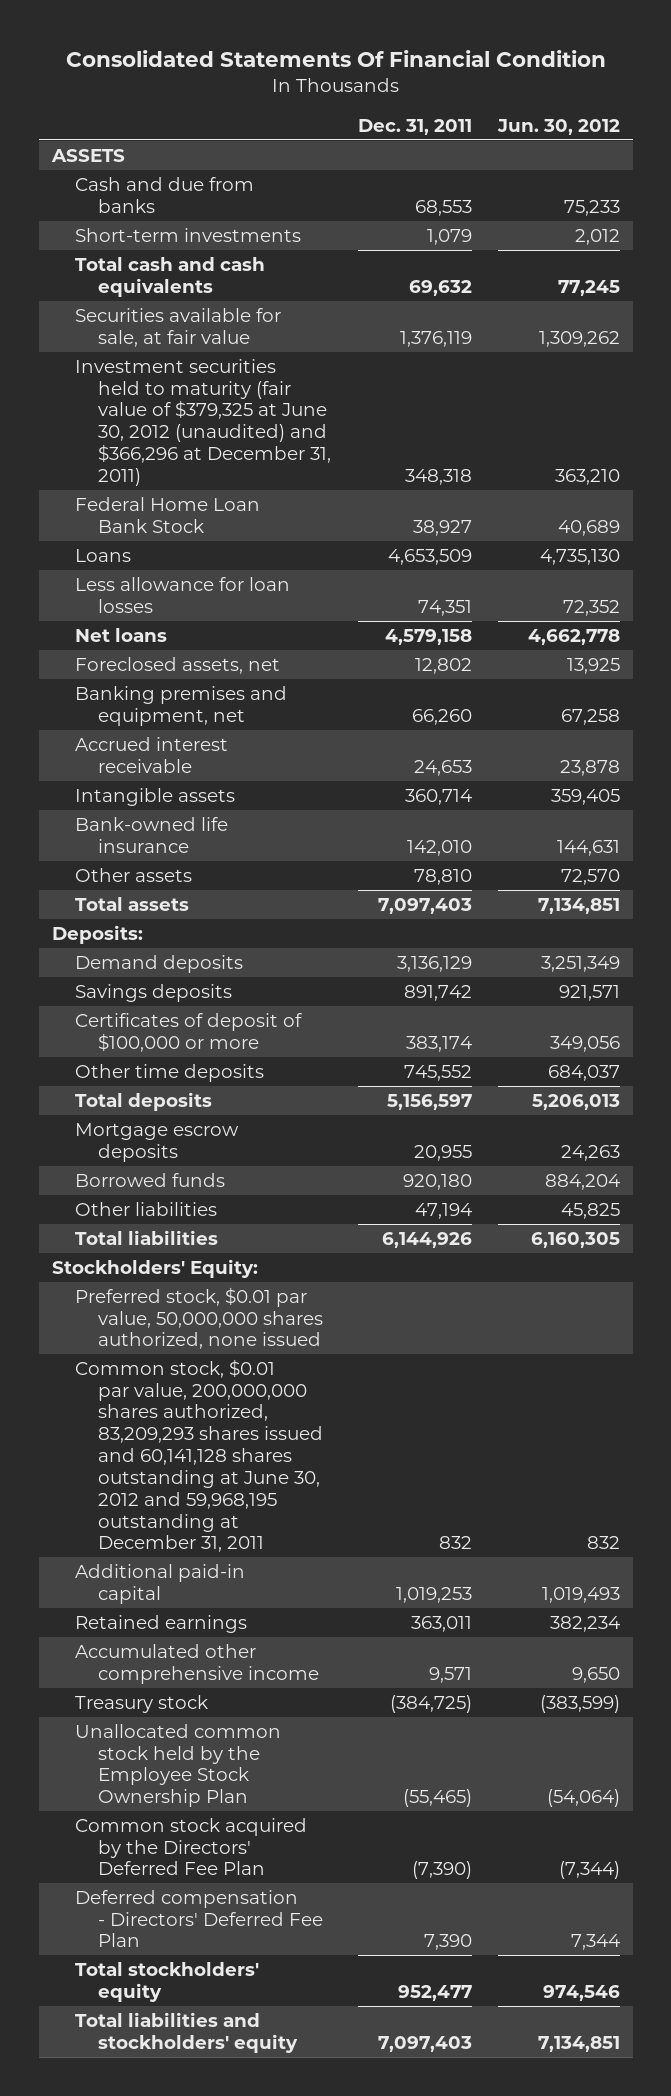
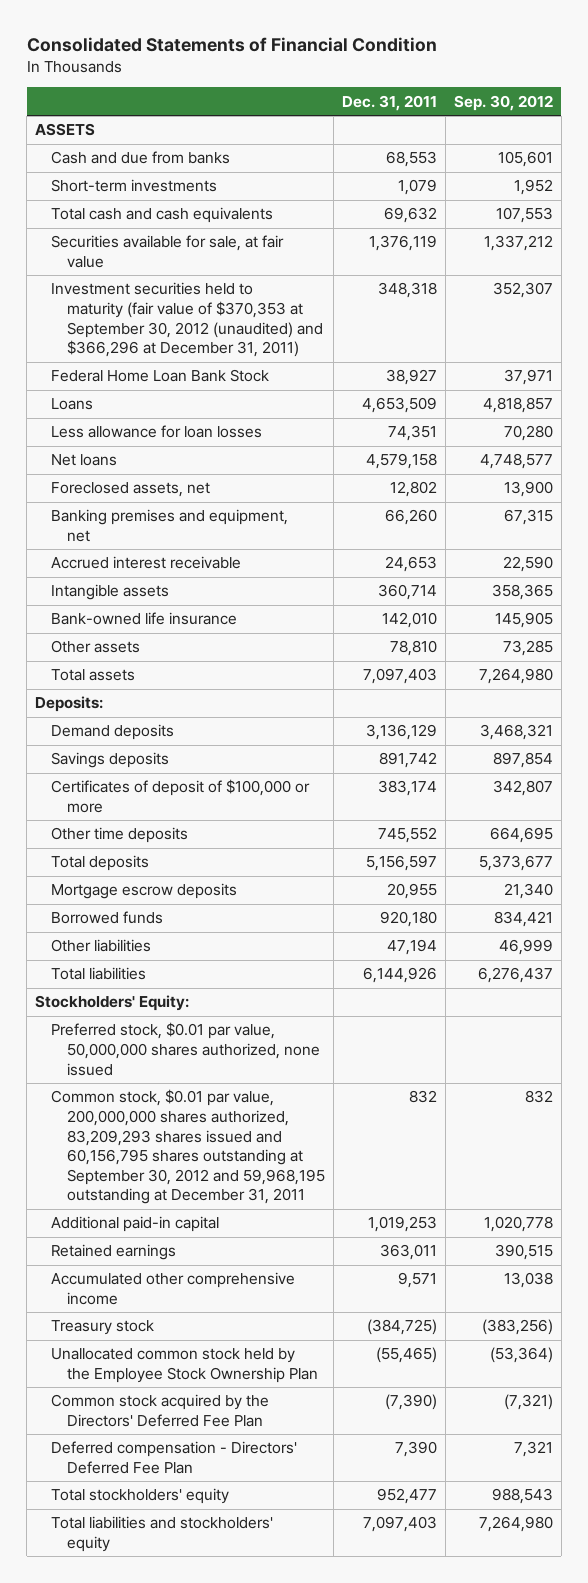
[65,50,606,68] Consolidated Statements Of Financial Condition -> [26,36,437,52] Consolidated Statements of Financial Condition
[496,118,620,135] Jun. 30, 2012 -> none
none -> [453,94,553,111] Sep. 30, 2012
[75,358,332,486] Investment securities held to maturity (fair value of $379,325 at June 30, 2012 (unaudited) and $366,296 at December 31, 2011) -> [50,282,323,358] Investment securities held to maturity (fair value of $370,353 at September 30, 2012 (unaudited) and $366,296 at December 31, 2011)
[75,1358,324,1553] Common stock, $0.01 par value, 200,000,000 shares authorized, 83,209,293 shares issued and 60,141,128 shares outstanding at June 30, 2012 and 59,968,195 outstanding at December 31, 2011 -> [50,1089,325,1205] Common stock, $0.01 par value, 200,000,000 shares authorized, 83,209,293 shares issued and 60,156,795 shares outstanding at September 30, 2012 and 59,968,195 outstanding at December 31, 2011

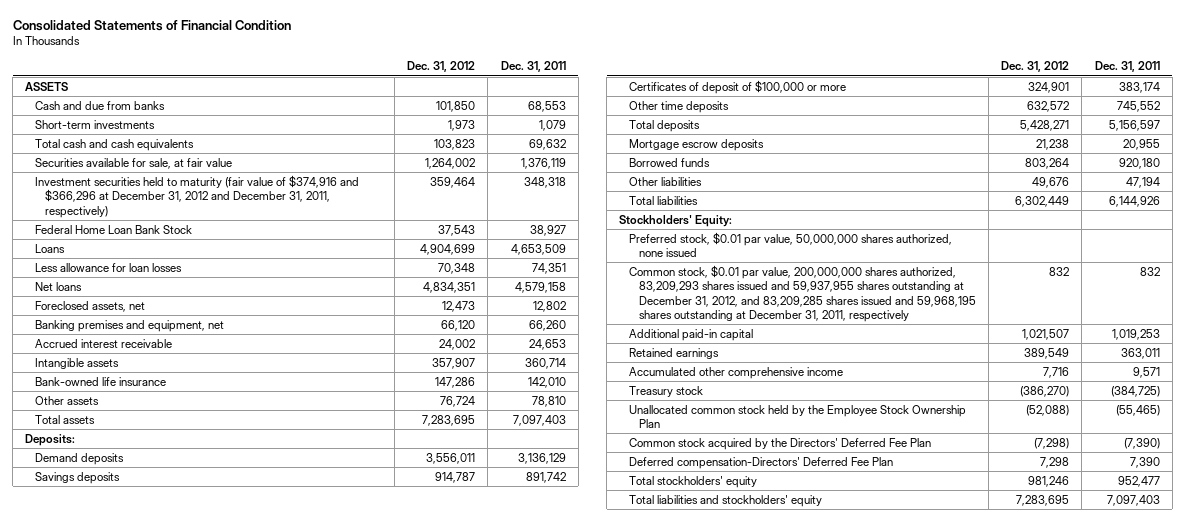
[453,94,553,111] Sep. 30, 2012 -> none
none -> [407,61,476,73] Dec. 31, 2012
[50,282,323,358] Investment securities held to maturity (fair value of $370,353 at September 30, 2012 (unaudited) and $366,296 at December 31, 2011) -> [35,174,360,218] Investment securities held to maturity (fair value of $374,916 and $366,296 at December 31, 2012 and December 31, 2011, respectively)
[50,1089,325,1205] Common stock, $0.01 par value, 200,000,000 shares authorized, 83,209,293 shares issued and 60,156,795 shares outstanding at September 30, 2012 and 59,968,195 outstanding at December 31, 2011 -> [629,264,976,322] Common stock, $0.01 par value, 200,000,000 shares authorized, 83,209,293 shares issued and 59,937,955 shares outstanding at December 31, 2012, and 83,209,285 shares issued and 59,968,195 shares outstanding at December 31, 2011, respectively
[50,1441,297,1474] Deferred compensation - Directors' Deferred Fee Plan -> [629,456,894,469] Deferred compensation-Directors' Deferred Fee Plan

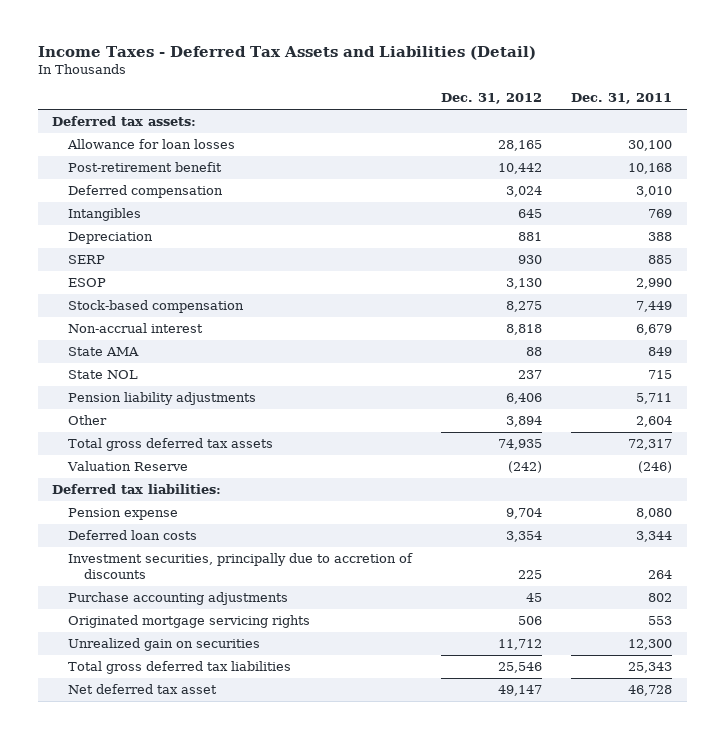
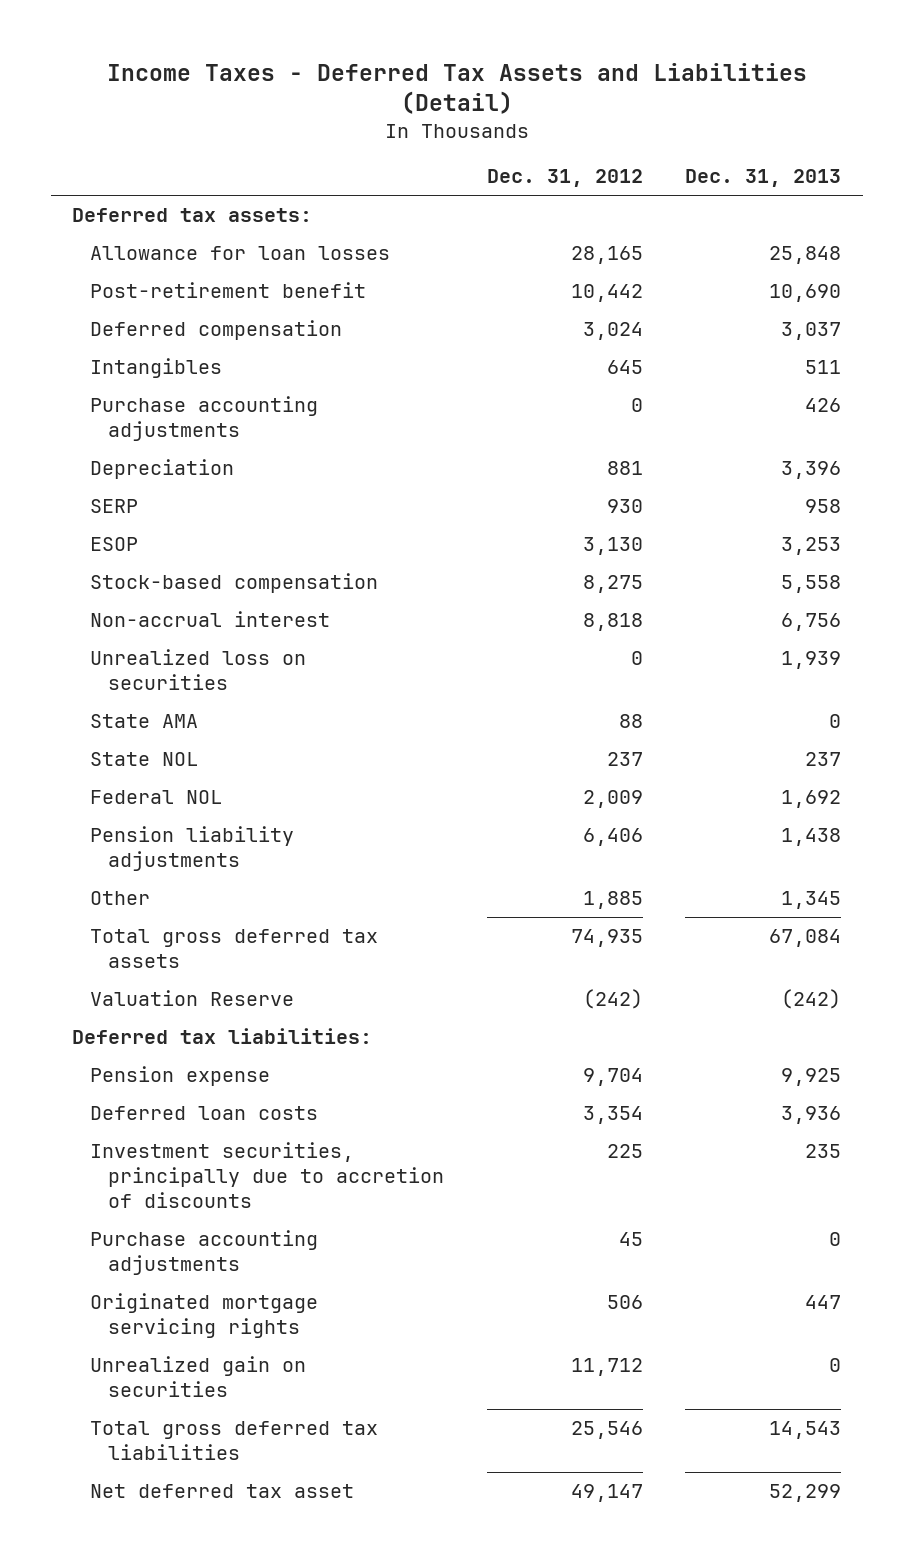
[570,93,672,105] Dec. 31, 2011 -> none
none -> [685,169,842,188] Dec. 31, 2013
none -> [90,396,319,441] Purchase accounting adjustments
none -> [90,649,307,690] Unrealized loss on securities
none -> [90,790,223,805] Federal NOL
[505,416,542,428] 3,894 -> [582,891,643,910] 1,885

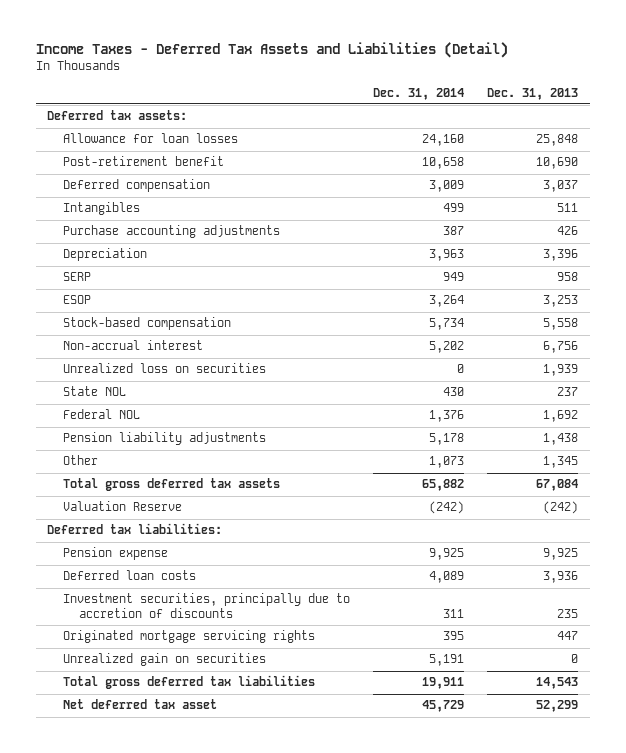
[486,169,643,188] Dec. 31, 2012 -> none
none -> [373,87,465,100] Dec. 31, 2014
[90,714,199,729] State AMA -> none
[90,1230,319,1275] Purchase accounting adjustments -> none

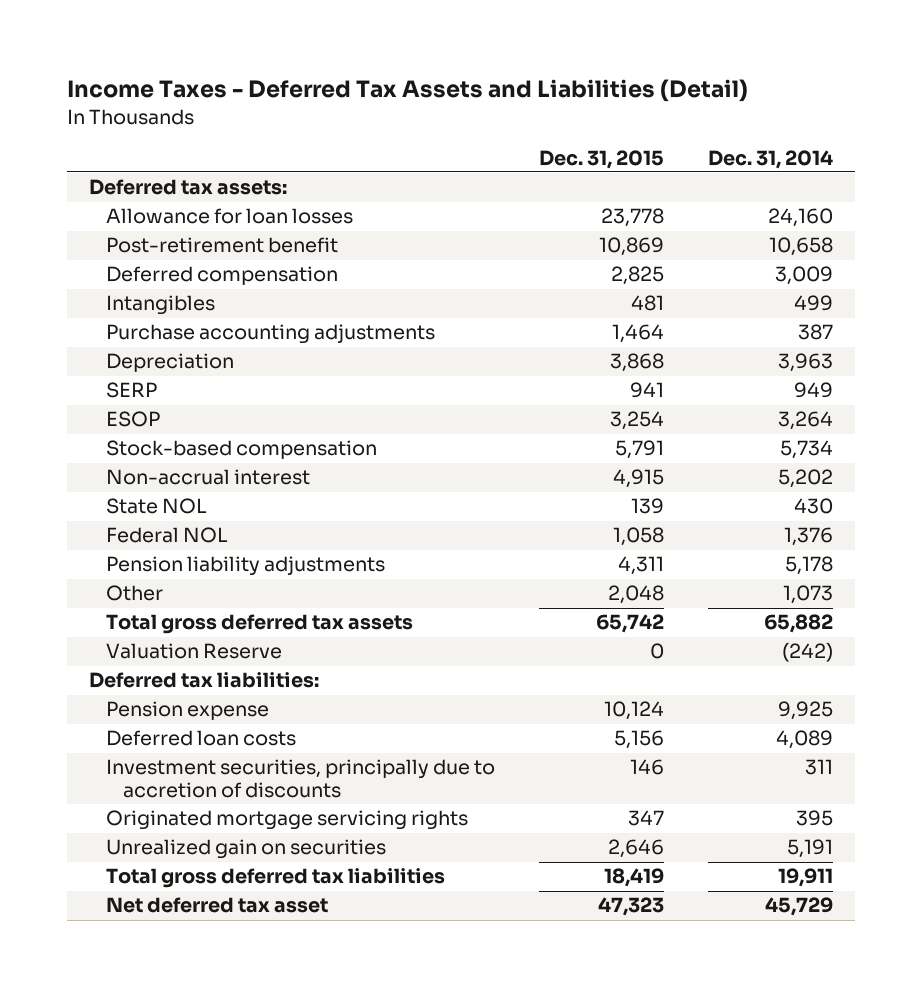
[487,87,579,100] Dec. 31, 2013 -> none
none -> [539,149,665,169] Dec. 31, 2015
[63,363,267,374] Unrealized loss on securities -> none

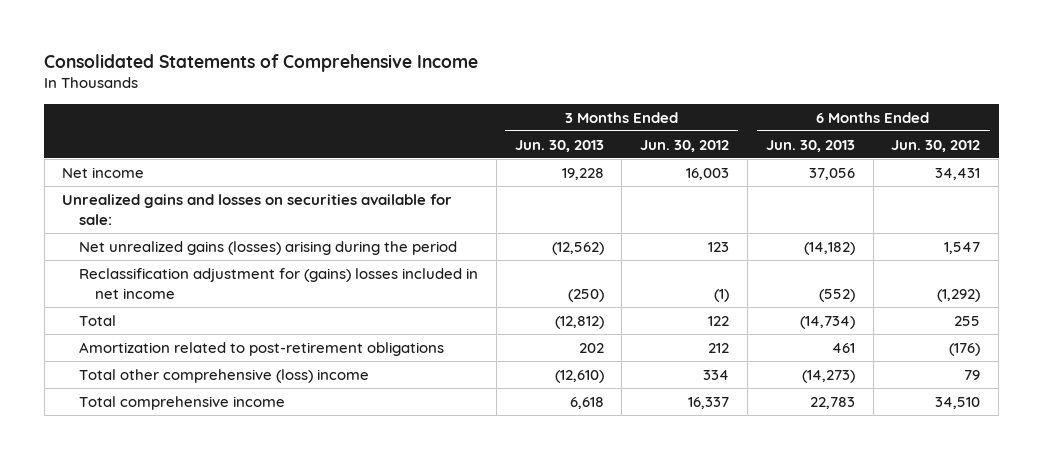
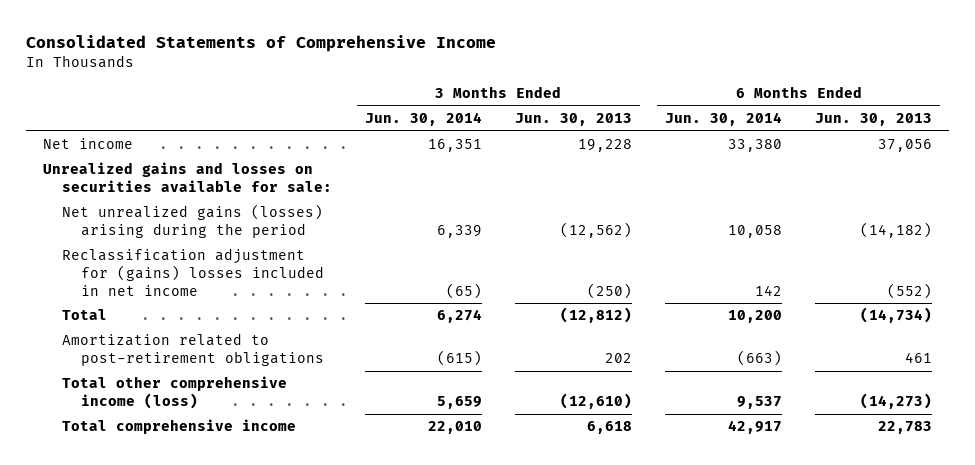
[640,139,730,152] Jun. 30, 2012 -> none
[891,139,981,152] Jun. 30, 2012 -> none
none -> [364,112,482,127] Jun. 30, 2014
none -> [664,112,782,127] Jun. 30, 2014
[78,368,369,383] Total other comprehensive (loss) income -> [61,376,287,409] Total other comprehensive income (loss)

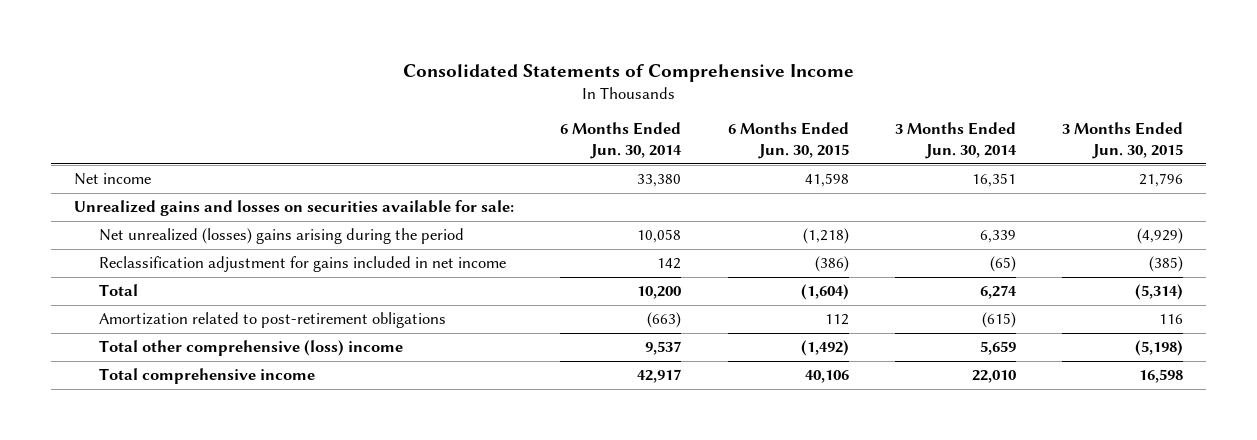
[514,113,632,127] Jun. 30, 2013 -> none
[815,113,933,127] Jun. 30, 2013 -> none
none -> [727,122,849,160] 6 Months Ended Jun. 30, 2015
none -> [1062,122,1184,160] 3 Months Ended Jun. 30, 2015
[61,204,323,238] Net unrealized gains (losses) arising during the period -> [99,228,465,245] Net unrealized (losses) gains arising during the period
[61,248,324,296] Reclassification adjustment for (gains) losses included in net income -> [99,256,507,273] Reclassification adjustment for gains included in net income
[61,376,287,409] Total other comprehensive income (loss) -> [99,340,404,357] Total other comprehensive (loss) income

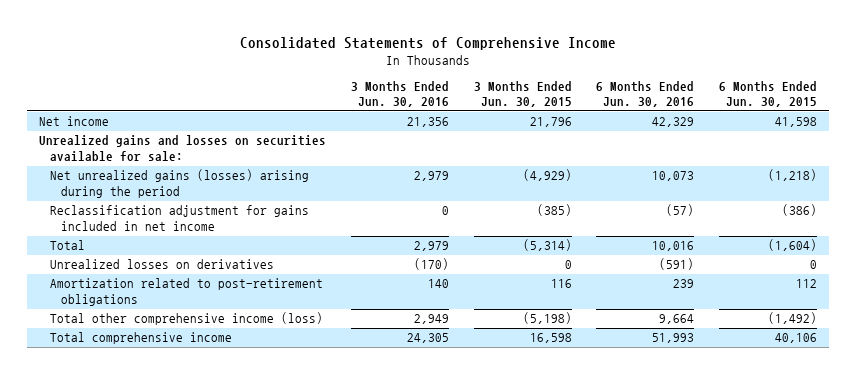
[560,122,683,160] 6 Months Ended Jun. 30, 2014 -> none
[894,122,1017,160] 3 Months Ended Jun. 30, 2014 -> none
none -> [351,80,450,108] 3 Months Ended Jun. 30, 2016
none -> [596,80,695,108] 6 Months Ended Jun. 30, 2016
[99,228,465,245] Net unrealized (losses) gains arising during the period -> [50,169,310,199] Net unrealized gains (losses) arising during the period
none -> [50,259,275,270] Unrealized losses on derivatives
[99,340,404,357] Total other comprehensive (loss) income -> [50,312,324,326] Total other comprehensive income (loss)

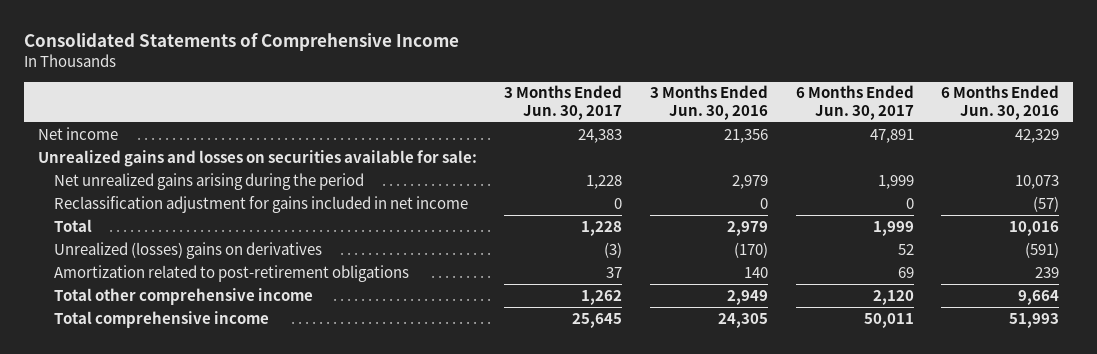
[473,80,572,108] 3 Months Ended Jun. 30, 2015 -> none
[719,80,818,108] 6 Months Ended Jun. 30, 2015 -> none
none -> [504,85,623,121] 3 Months Ended Jun. 30, 2017
none -> [795,85,914,121] 6 Months Ended Jun. 30, 2017
[50,169,310,199] Net unrealized gains (losses) arising during the period -> [53,172,364,190] Net unrealized gains arising during the period
[50,259,275,270] Unrealized losses on derivatives -> [53,241,322,259] Unrealized (losses) gains on derivatives
[50,312,324,326] Total other comprehensive income (loss) -> [53,287,313,305] Total other comprehensive income

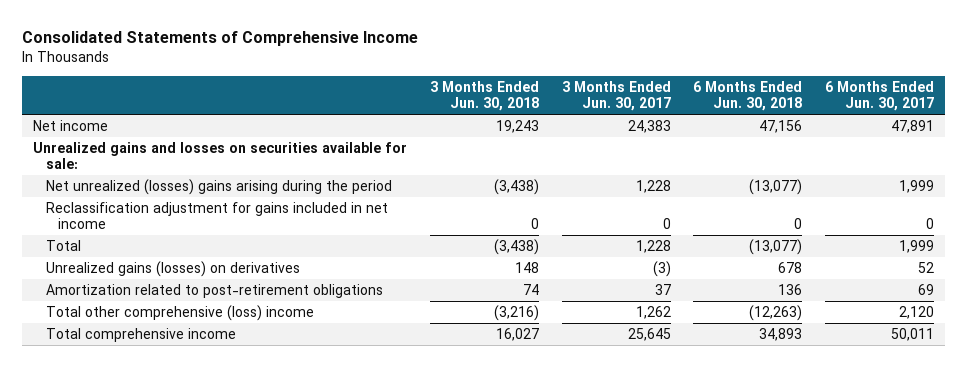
[649,85,768,121] 3 Months Ended Jun. 30, 2016 -> none
[941,85,1060,121] 6 Months Ended Jun. 30, 2016 -> none
none -> [429,80,539,112] 3 Months Ended Jun. 30, 2018
none -> [693,80,803,112] 6 Months Ended Jun. 30, 2018
[53,172,364,190] Net unrealized gains arising during the period -> [45,179,392,196] Net unrealized (losses) gains arising during the period
[53,241,322,259] Unrealized (losses) gains on derivatives -> [45,261,300,278] Unrealized gains (losses) on derivatives
[53,287,313,305] Total other comprehensive income -> [45,305,314,322] Total other comprehensive (loss) income

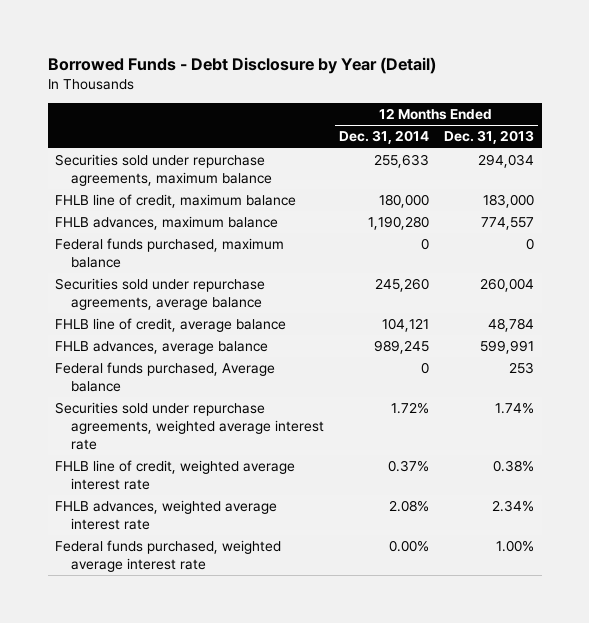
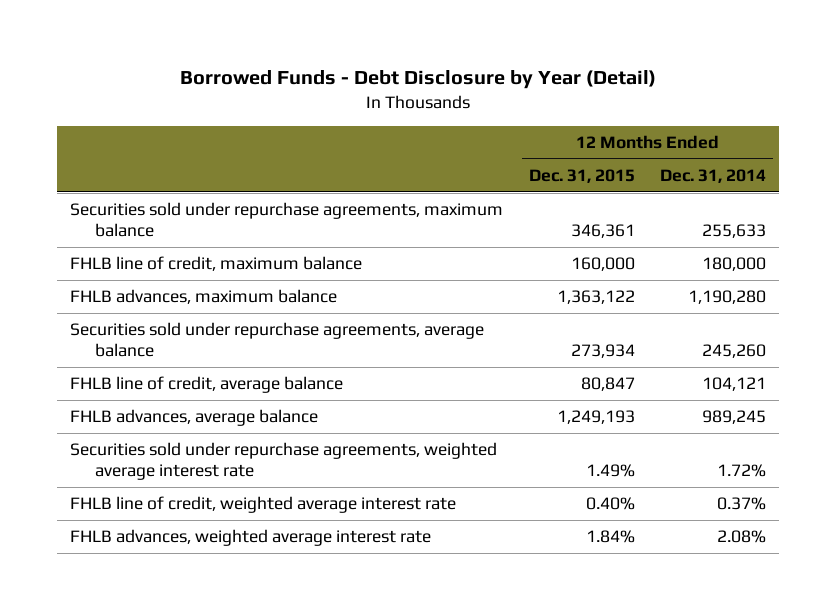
[443,130,534,145] Dec. 31, 2013 -> none
none -> [528,169,635,184] Dec. 31, 2015
[55,238,285,269] Federal funds purchased, maximum balance -> none
[55,362,276,393] Federal funds purchased, Average balance -> none
[55,540,282,573] Federal funds purchased, weighted average interest rate -> none

